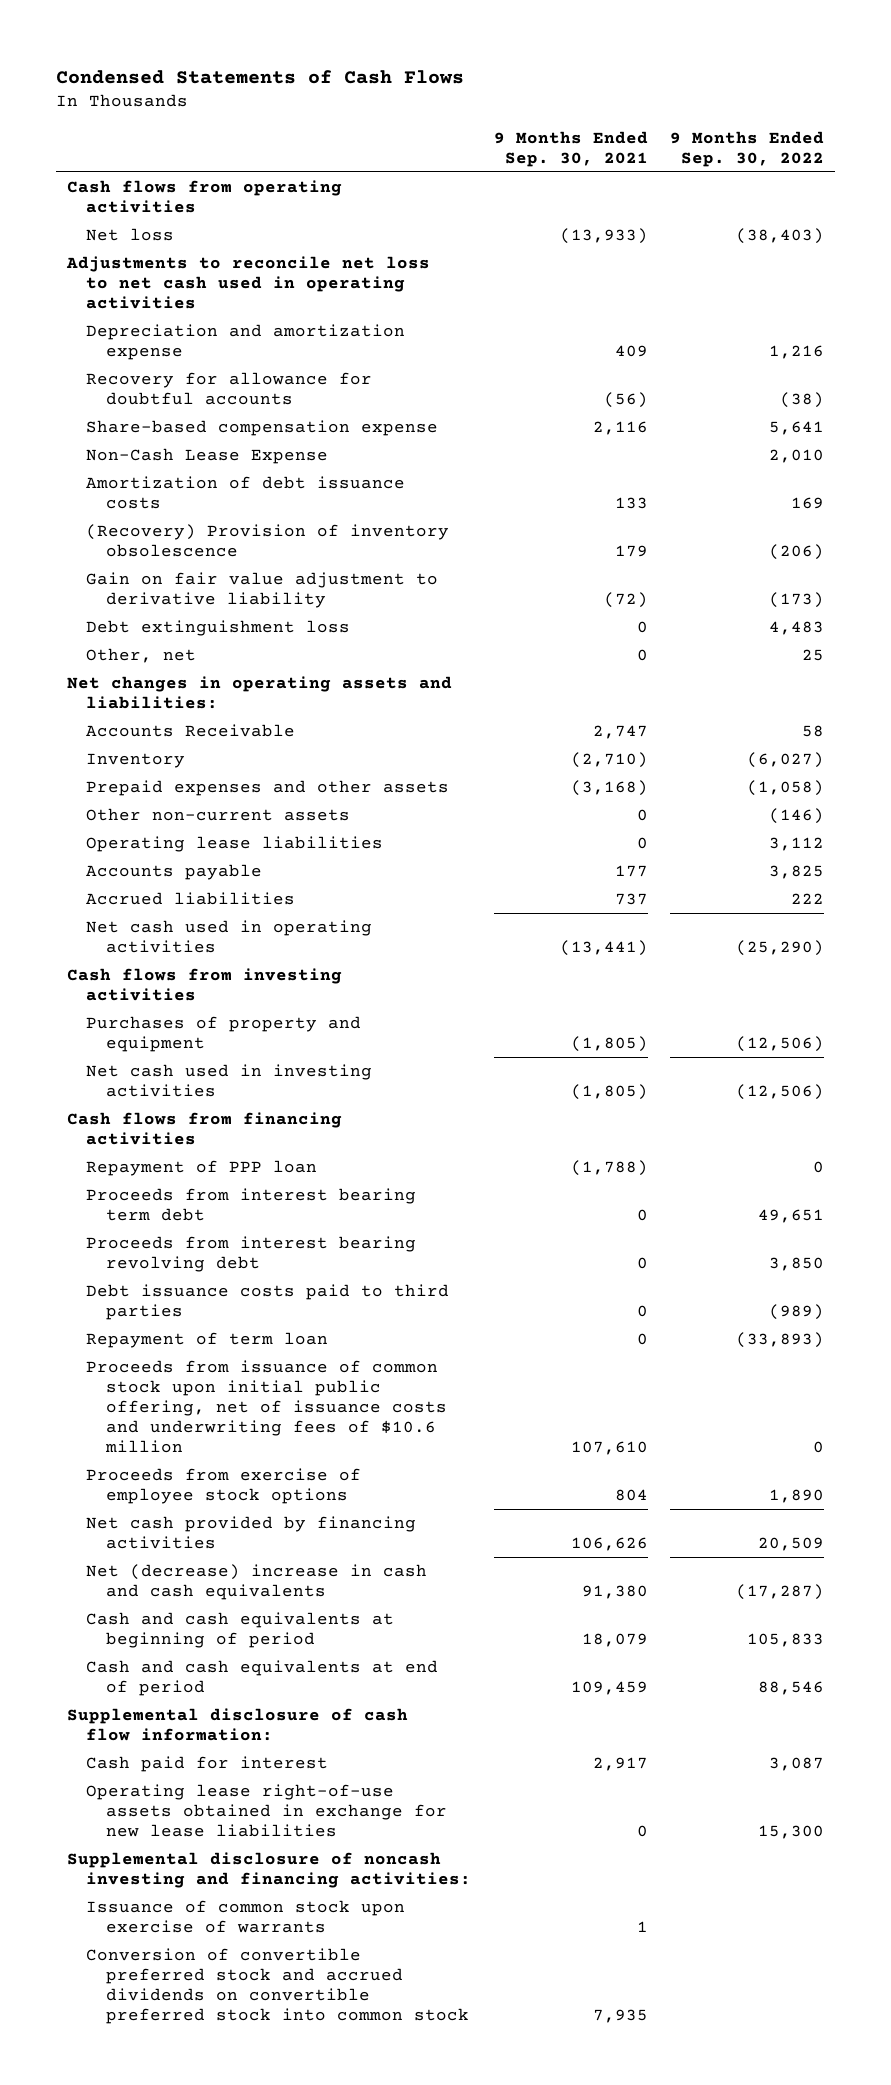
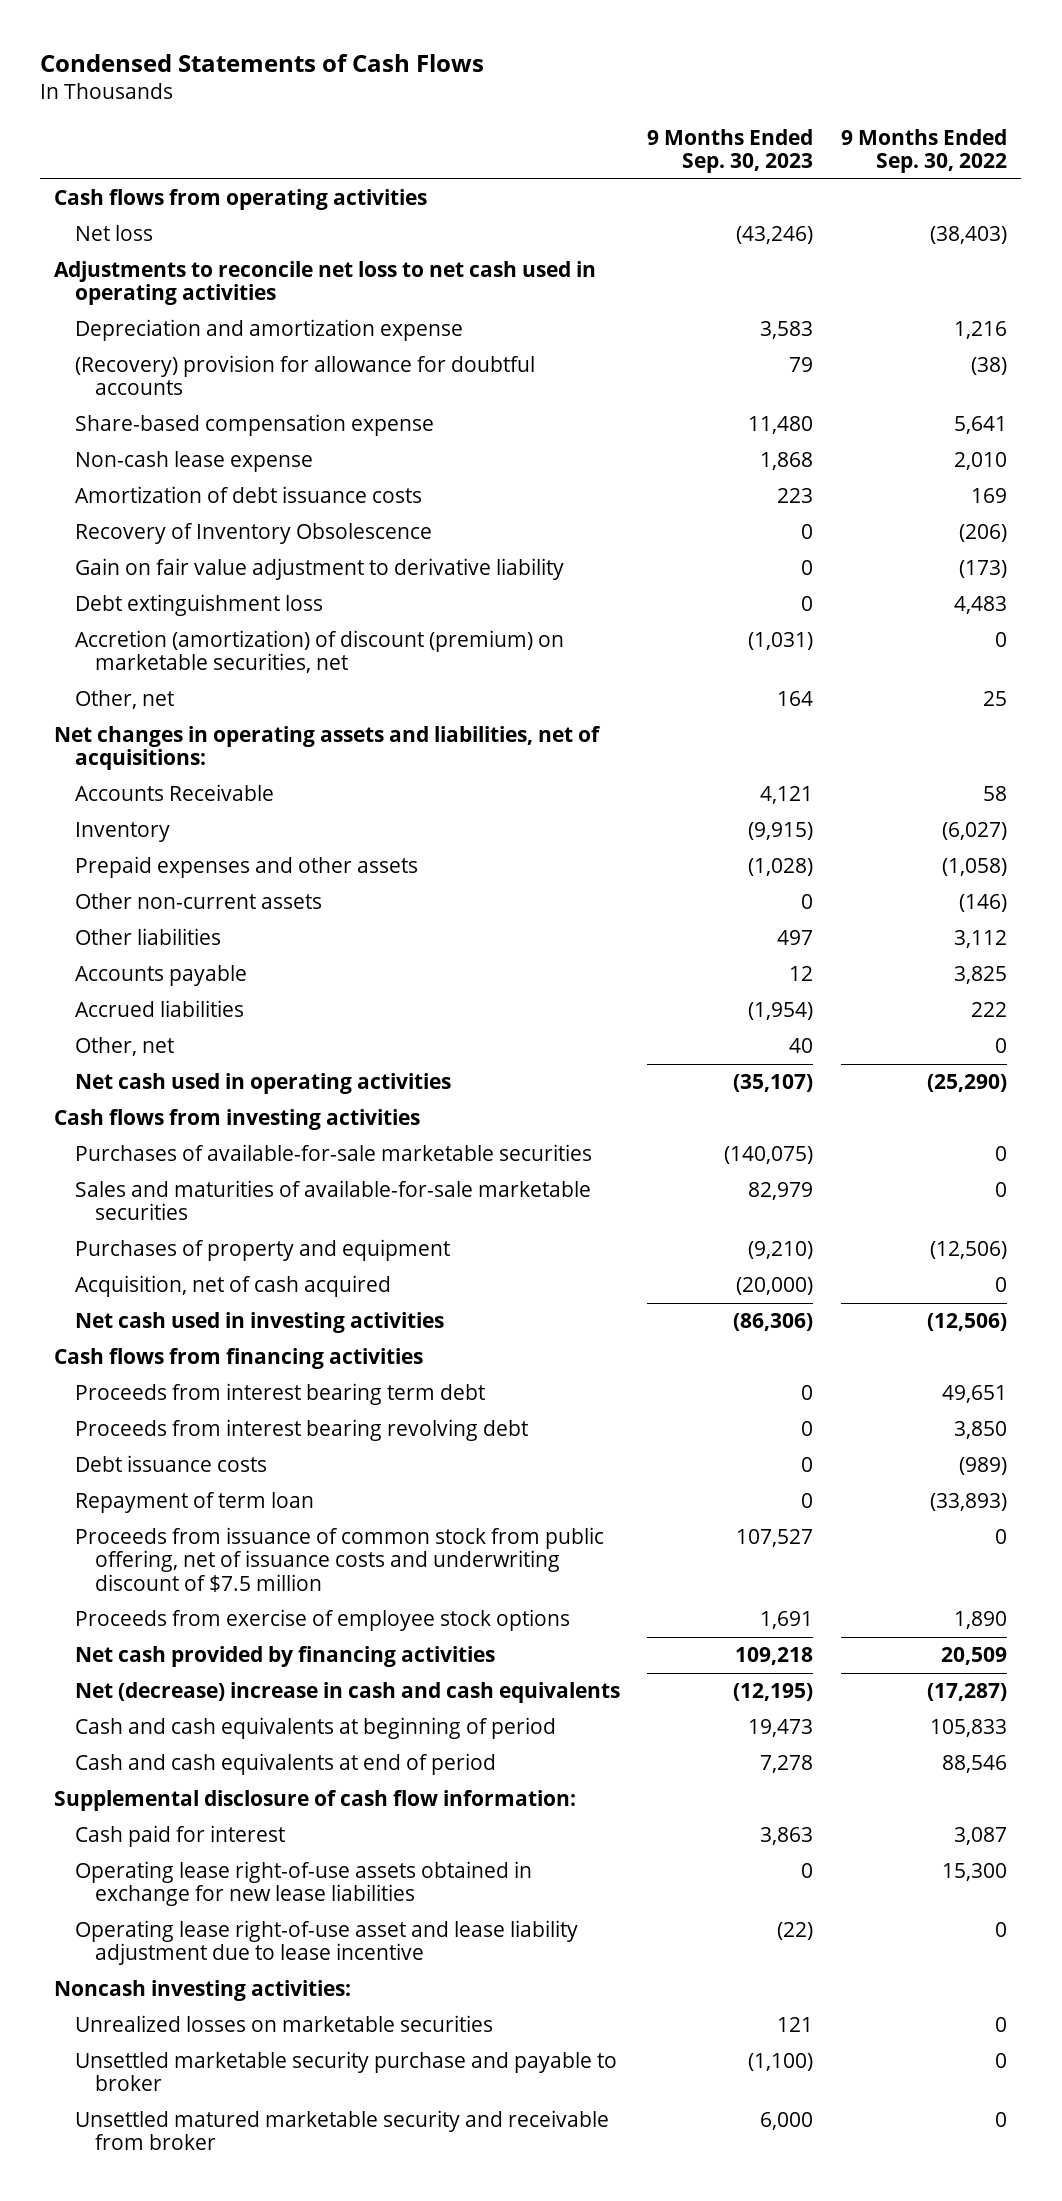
[493,130,648,167] 9 Months Ended Sep. 30, 2021 -> none
none -> [647,128,814,173] 9 Months Ended Sep. 30, 2023
[86,372,373,406] Recovery for allowance for doubtful accounts -> [74,354,535,396] (Recovery) provision for allowance for doubtful accounts
[86,448,329,465] Non-Cash Lease Expense -> [74,450,313,472] Non-cash lease expense
[86,524,450,558] (Recovery) Provision of inventory obsolescence -> [74,522,432,544] Recovery of Inventory Obsolescence
none -> [74,629,564,674] Accretion (amortization) of discount (premium) on marketable securities, net
[66,676,452,710] Net changes in operating assets and liabilities: -> [54,725,602,771] Net changes in operating assets and liabilities, net of acquisitions:
[86,836,384,853] Operating lease liabilities -> [74,927,221,945] Other liabilities
none -> [74,1036,174,1056] Other, net
none -> [74,1143,592,1161] Purchases of available-for-sale marketable securities
none -> [74,1179,591,1221] Sales and maturities of available-for-sale marketable securities
none -> [74,1274,391,1297] Acquisition, net of cash acquired
[86,1160,318,1177] Repayment of PPP loan -> none
[86,1284,450,1321] Debt issuance costs paid to third parties -> [74,1454,267,1472] Debt issuance costs
[86,1360,447,1454] Proceeds from issuance of common stock upon initial public offering, net of issuance costs and underwriting fees of $10.6 million -> [74,1526,604,1592] Proceeds from issuance of common stock from public offering, net of issuance costs and underwriting discount of $7.5 million
[86,1900,406,1934] Issuance of common stock upon exercise of warrants -> none
[86,1948,469,2025] Conversion of convertible preferred stock and accrued dividends on convertible preferred stock into common stock -> none
none -> [74,1919,578,1966] Operating lease right-of-use asset and lease liability adjustment due to lease incentive
[66,1852,472,1889] Supplemental disclosure of noncash investing and financing activities: -> [54,1979,352,2001] Noncash investing activities:
none -> [74,2014,493,2032] Unrealized losses on marketable securities
none -> [74,2050,617,2092] Unsettled marketable security purchase and payable to broker
none -> [74,2109,609,2151] Unsettled matured marketable security and receivable from broker

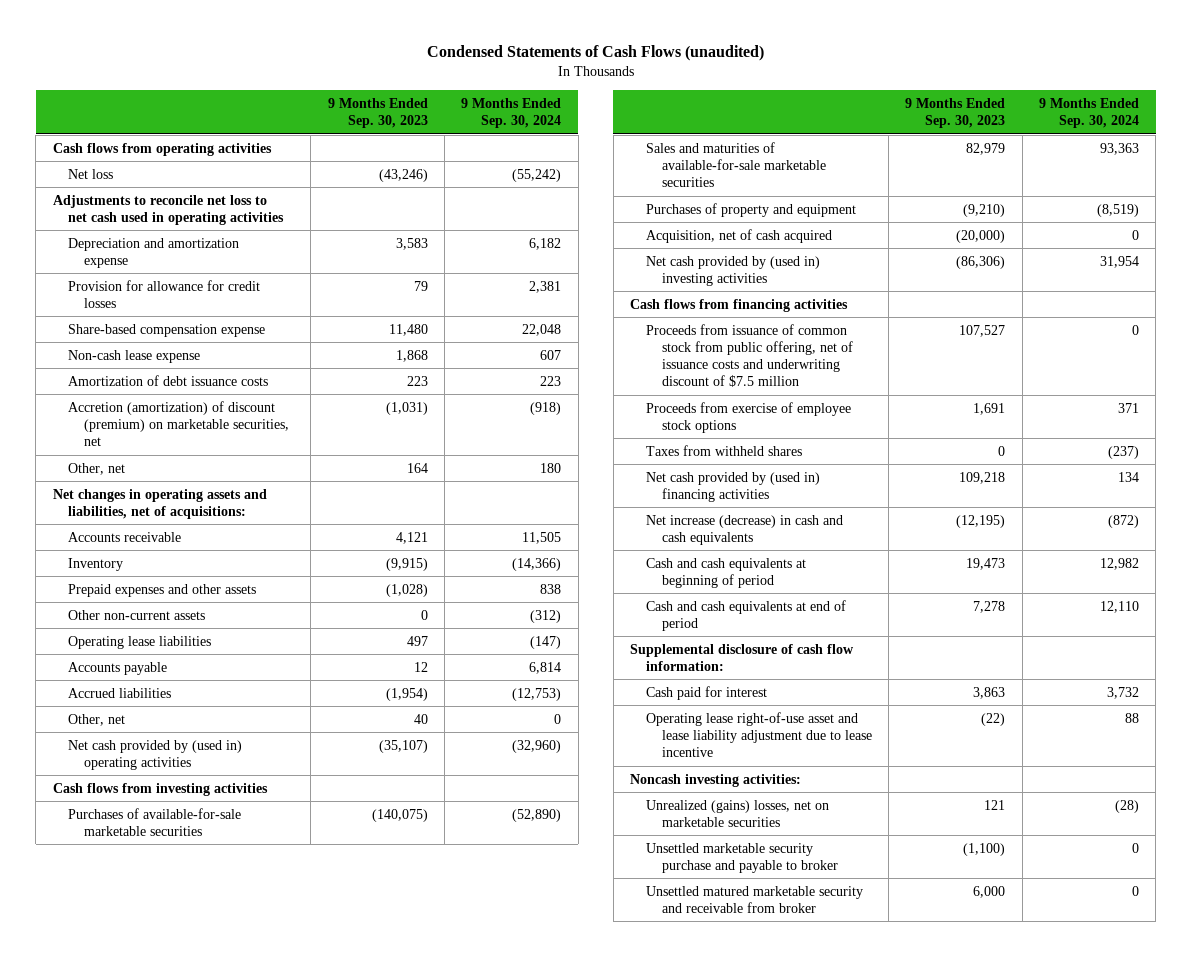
[40,53,485,72] Condensed Statements of Cash Flows -> [426,45,764,62] Condensed Statements of Cash Flows (unaudited)
[841,128,1008,173] 9 Months Ended Sep. 30, 2022 -> none
none -> [461,97,562,129] 9 Months Ended Sep. 30, 2024
[74,354,535,396] (Recovery) provision for allowance for doubtful accounts -> [68,279,261,308] Provision for allowance for credit losses
[74,522,432,544] Recovery of Inventory Obsolescence -> none
[74,557,564,580] Gain on fair value adjustment to derivative liability -> none
[74,593,323,616] Debt extinguishment loss -> none
[74,783,274,801] Accounts Receivable -> [68,531,182,542] Accounts receivable
[74,927,221,945] Other liabilities -> [68,635,212,649] Operating lease liabilities
[74,1072,451,1094] Net cash used in operating activities -> [68,739,243,770] Net cash provided by (used in) operating activities
[74,1311,444,1333] Net cash used in investing activities -> [645,255,820,286] Net cash provided by (used in) investing activities
[74,1382,485,1405] Proceeds from interest bearing term debt -> none
[74,1418,528,1441] Proceeds from interest bearing revolving debt -> none
[74,1454,267,1472] Debt issuance costs -> none
[74,1491,314,1513] Repayment of term loan -> none
none -> [645,444,802,456] Taxes from withheld shares
[74,1645,495,1667] Net cash provided by financing activities -> [645,471,820,502] Net cash provided by (used in) financing activities
[74,1681,620,1703] Net (decrease) increase in cash and cash equivalents -> [645,514,843,545] Net increase (decrease) in cash and cash equivalents
[74,1860,532,1907] Operating lease right-of-use assets obtained in exchange for new lease liabilities -> none
[74,2014,493,2032] Unrealized losses on marketable securities -> [645,799,829,827] Unrealized (gains) losses, net on marketable securities

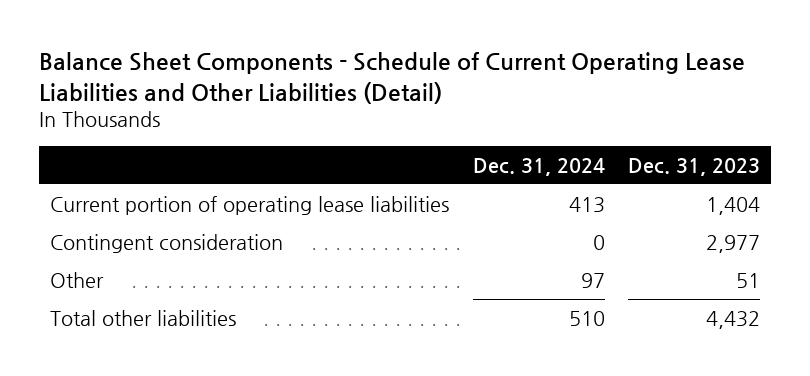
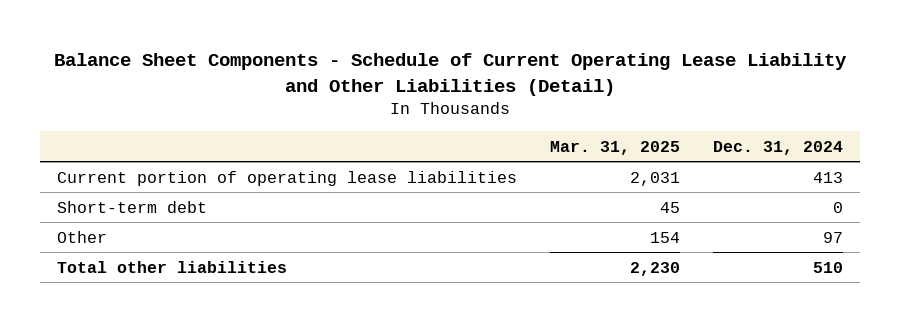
[38,52,745,104] Balance Sheet Components - Schedule of Current Operating Lease Liabilities and Other Liabilities (Detail) -> [53,52,847,96] Balance Sheet Components - Schedule of Current Operating Lease Liability and Other Liabilities (Detail)
[627,157,760,176] Dec. 31, 2023 -> none
none -> [549,140,680,155] Mar. 31, 2025
[50,233,284,253] Contingent consideration -> none
none -> [56,200,207,213] Short-term debt

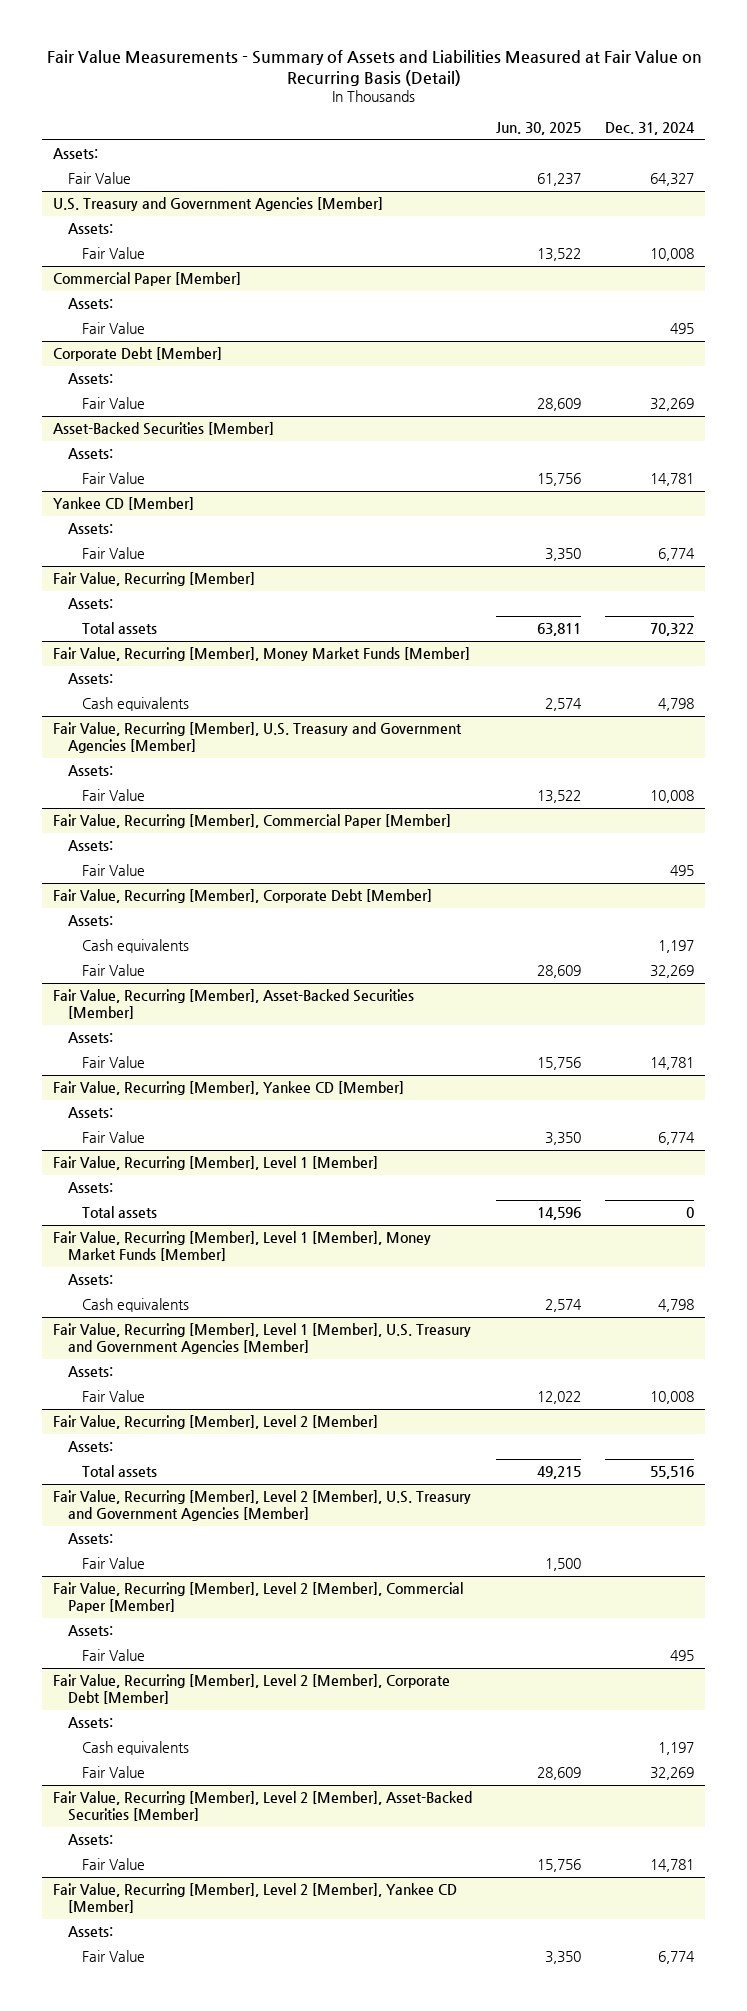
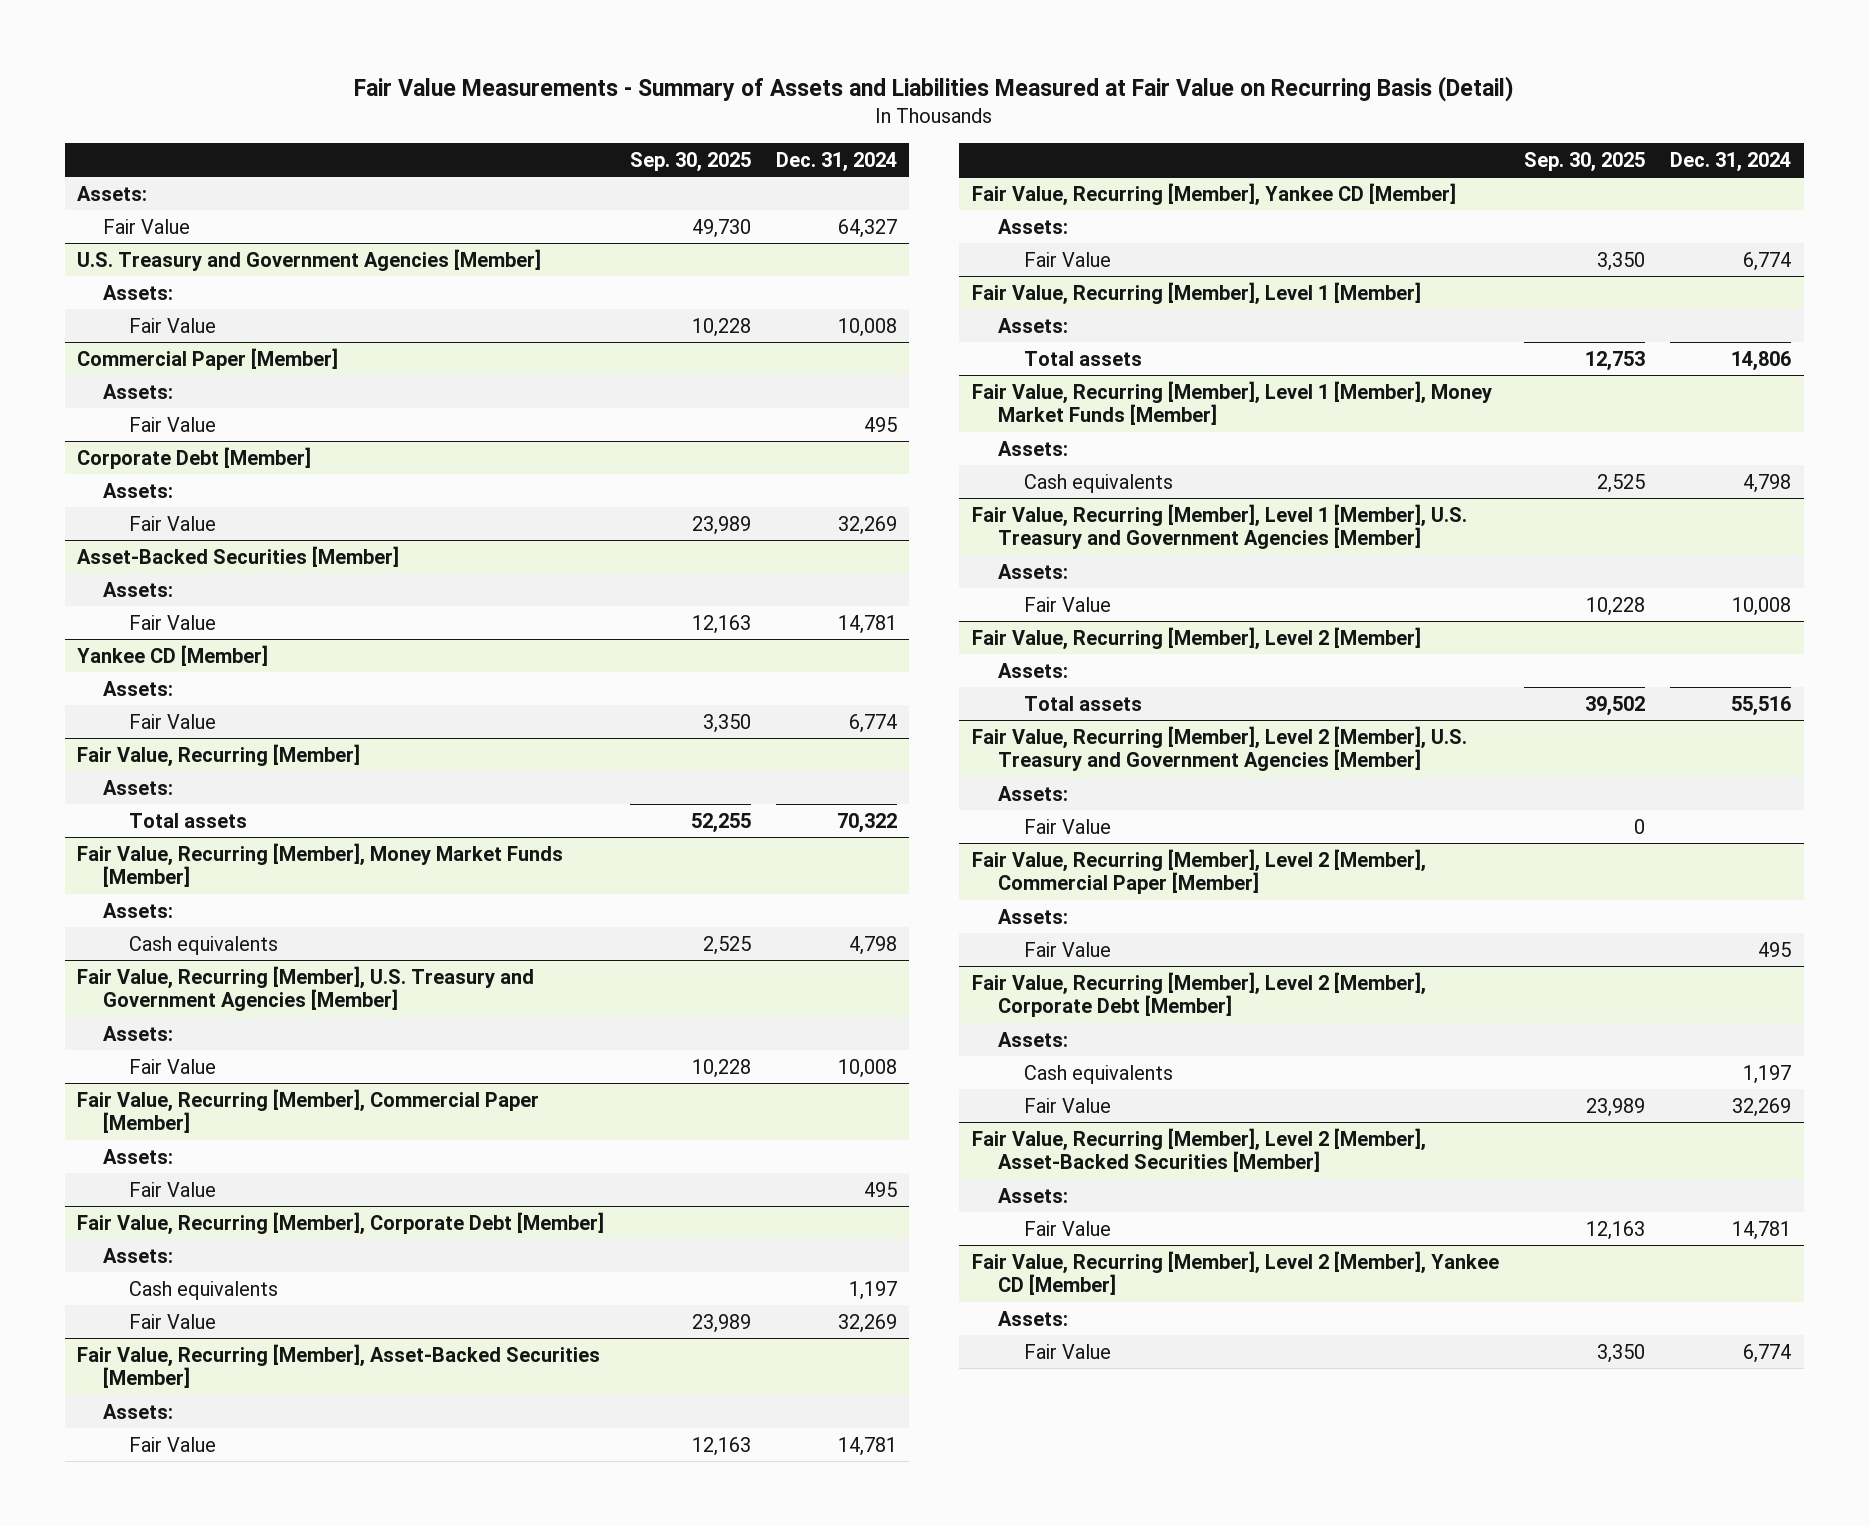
[496,121,582,135] Jun. 30, 2025 -> none
none -> [629,151,751,172] Sep. 30, 2025
[685,1207,694,1219] 0 -> [1731,350,1792,371] 14,806

